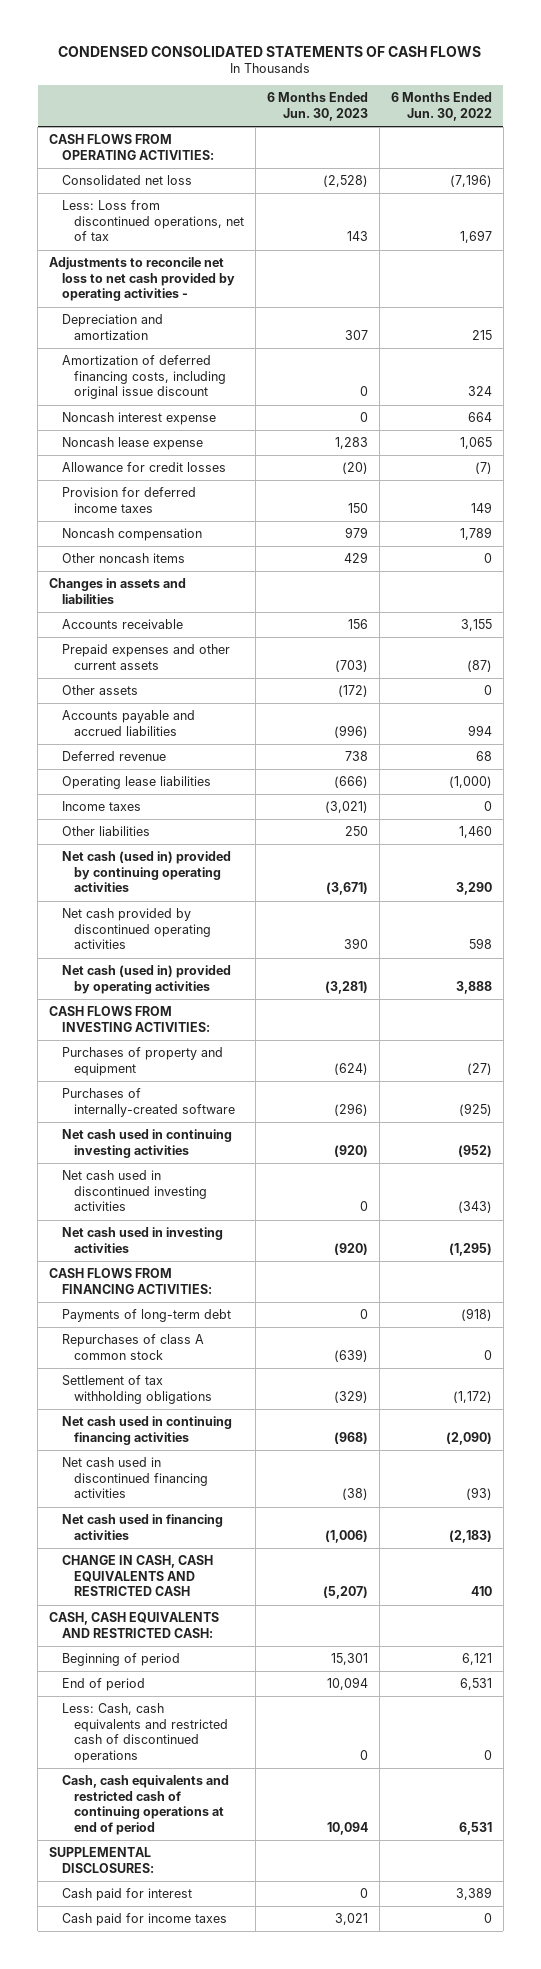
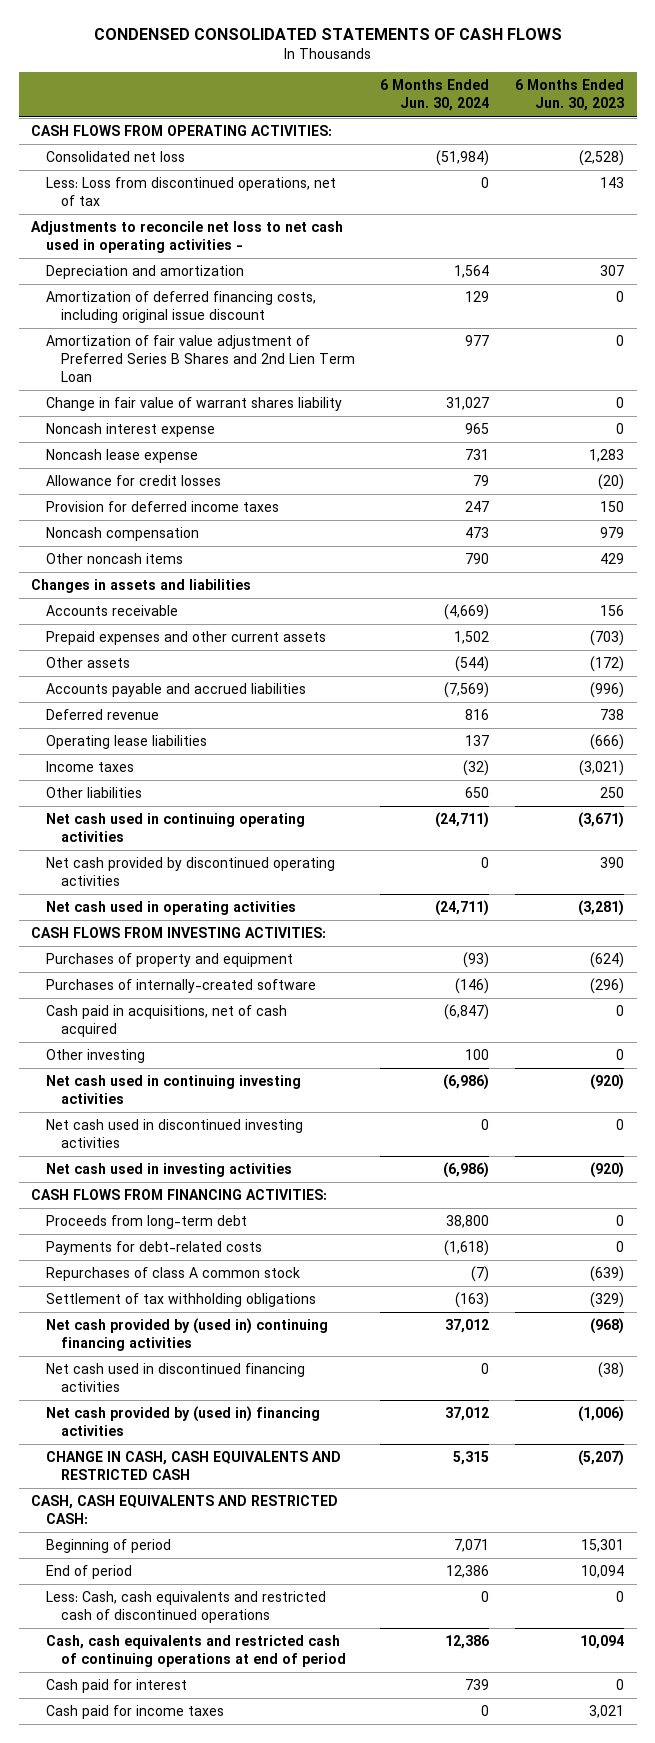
[390,92,492,122] 6 Months Ended Jun. 30, 2022 -> none
none -> [380,79,490,112] 6 Months Ended Jun. 30, 2024
[49,257,235,302] Adjustments to reconcile net loss to net cash provided by operating activities - -> [31,221,344,253] Adjustments to reconcile net loss to net cash used in operating activities -
none -> [46,335,355,382] Amortization of fair value adjustment of Preferred Series B Shares and 2nd Lien Term Loan
none -> [46,397,343,412] Change in fair value of warrant shares liability
[61,851,231,893] Net cash (used in) provided by continuing operating activities -> [46,813,306,842] Net cash used in continuing operating activities
[61,965,231,994] Net cash (used in) provided by operating activities -> [46,901,297,916] Net cash used in operating activities
none -> [46,1005,288,1037] Cash paid in acquisitions, net of cash acquired
none -> [46,1049,146,1064] Other investing
[61,1309,231,1323] Payments of long-term debt -> none
none -> [46,1215,248,1230] Proceeds from long-term debt
none -> [46,1241,263,1256] Payments for debt-related costs
[61,1416,232,1445] Net cash used in continuing financing activities -> [46,1318,329,1351] Net cash provided by (used in) continuing financing activities
[61,1514,223,1540] Net cash used in financing activities -> [46,1406,321,1436] Net cash provided by (used in) financing activities
[49,1847,154,1873] SUPPLEMENTAL DISCLOSURES: -> none

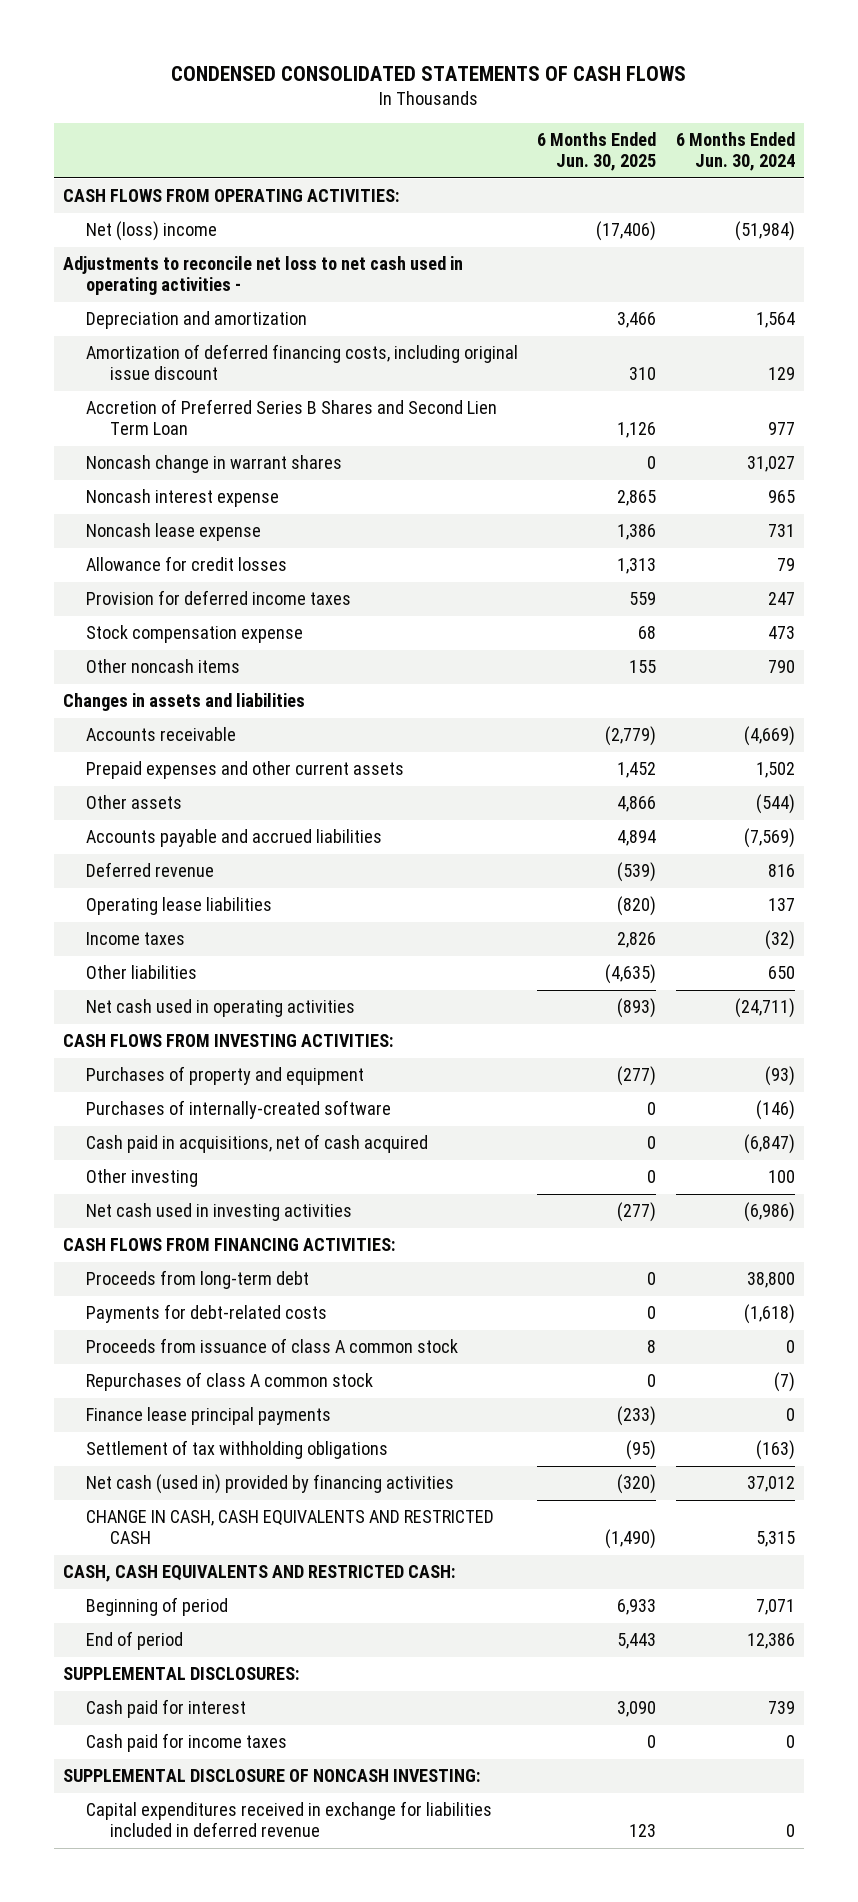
[514,79,624,112] 6 Months Ended Jun. 30, 2023 -> none
none -> [537,132,657,171] 6 Months Ended Jun. 30, 2025
[46,177,337,206] Less: Loss from discontinued operations, net of tax -> none
[46,151,186,163] Consolidated net loss -> [86,221,218,242] Net (loss) income
[46,335,355,382] Amortization of fair value adjustment of Preferred Series B Shares and 2nd Lien Term Loan -> [86,399,498,435] Accretion of Preferred Series B Shares and Second Lien Term Loan
[46,397,343,412] Change in fair value of warrant shares liability -> [86,455,343,474] Noncash change in warrant shares
[46,527,200,542] Noncash compensation -> [86,625,304,644] Stock compensation expense
[46,813,306,842] Net cash used in continuing operating activities -> none
[46,857,336,886] Net cash provided by discontinued operating activities -> none
[46,1075,302,1104] Net cash used in continuing investing activities -> none
[46,1119,304,1148] Net cash used in discontinued investing activities -> none
none -> [86,1338,459,1354] Proceeds from issuance of class A common stock
none -> [86,1407,332,1426] Finance lease principal payments
[46,1318,329,1351] Net cash provided by (used in) continuing financing activities -> none
[46,1363,306,1392] Net cash used in discontinued financing activities -> none
[46,1406,321,1436] Net cash provided by (used in) financing activities -> [86,1474,455,1495] Net cash (used in) provided by financing activities
[46,1591,327,1623] Less: Cash, cash equivalents and restricted cash of discontinued operations -> none
[46,1635,346,1667] Cash, cash equivalents and restricted cash of continuing operations at end of period -> none
none -> [63,1667,300,1681] SUPPLEMENTAL DISCLOSURES:
none -> [63,1769,481,1783] SUPPLEMENTAL DISCLOSURE OF NONCASH INVESTING:
none -> [86,1801,493,1837] Capital expenditures received in exchange for liabilities included in deferred revenue

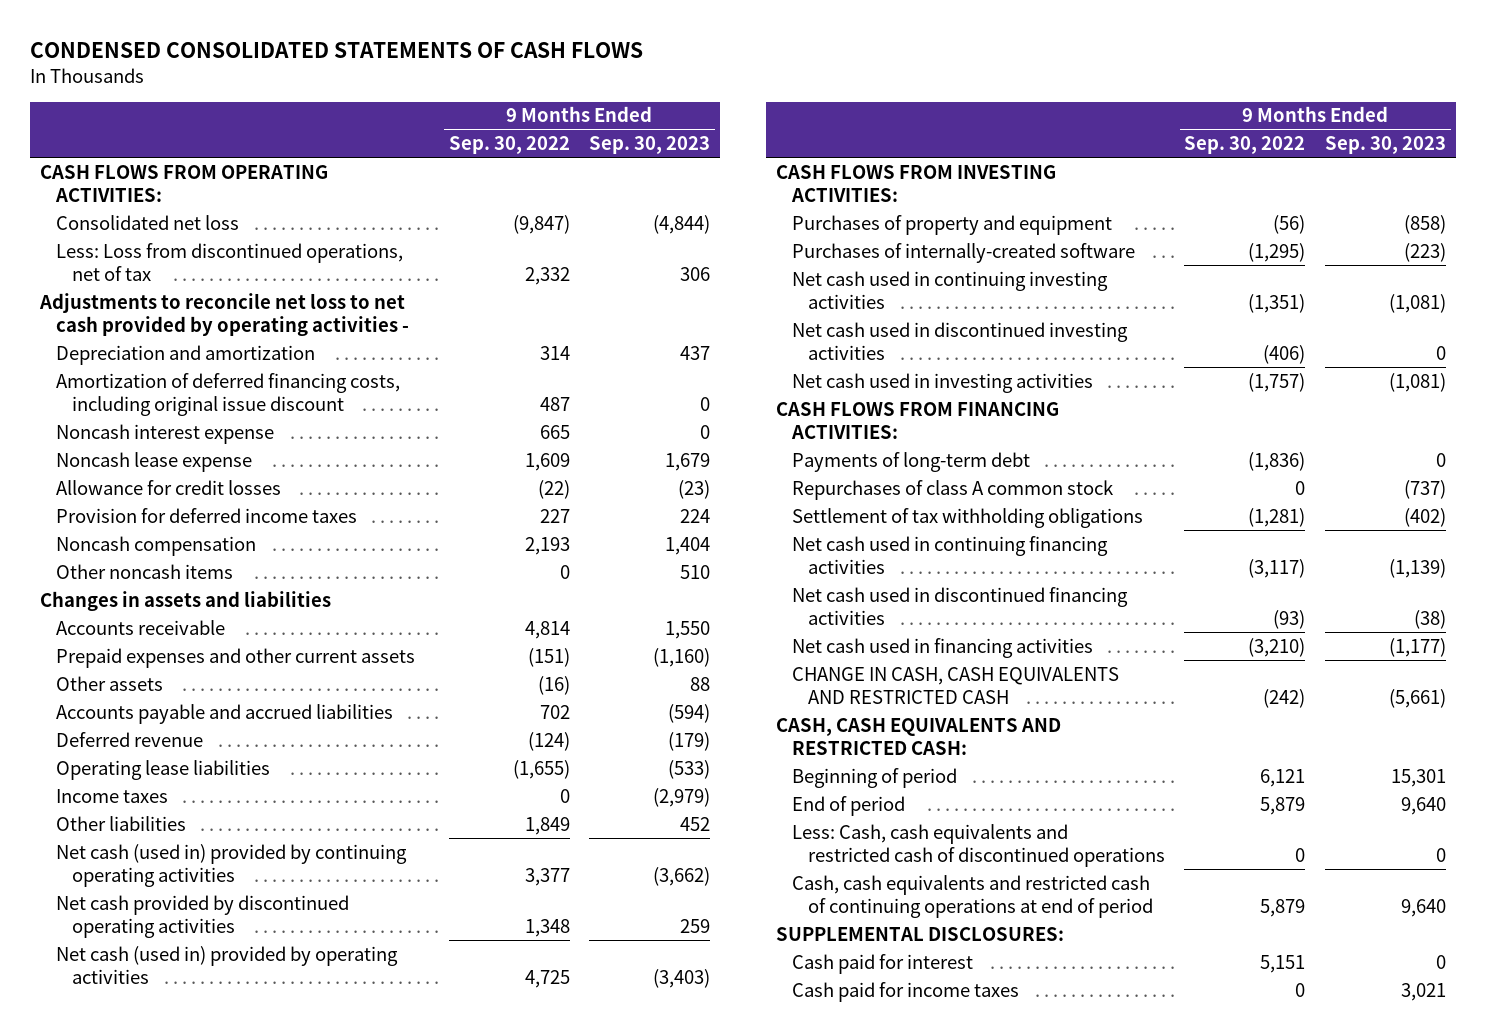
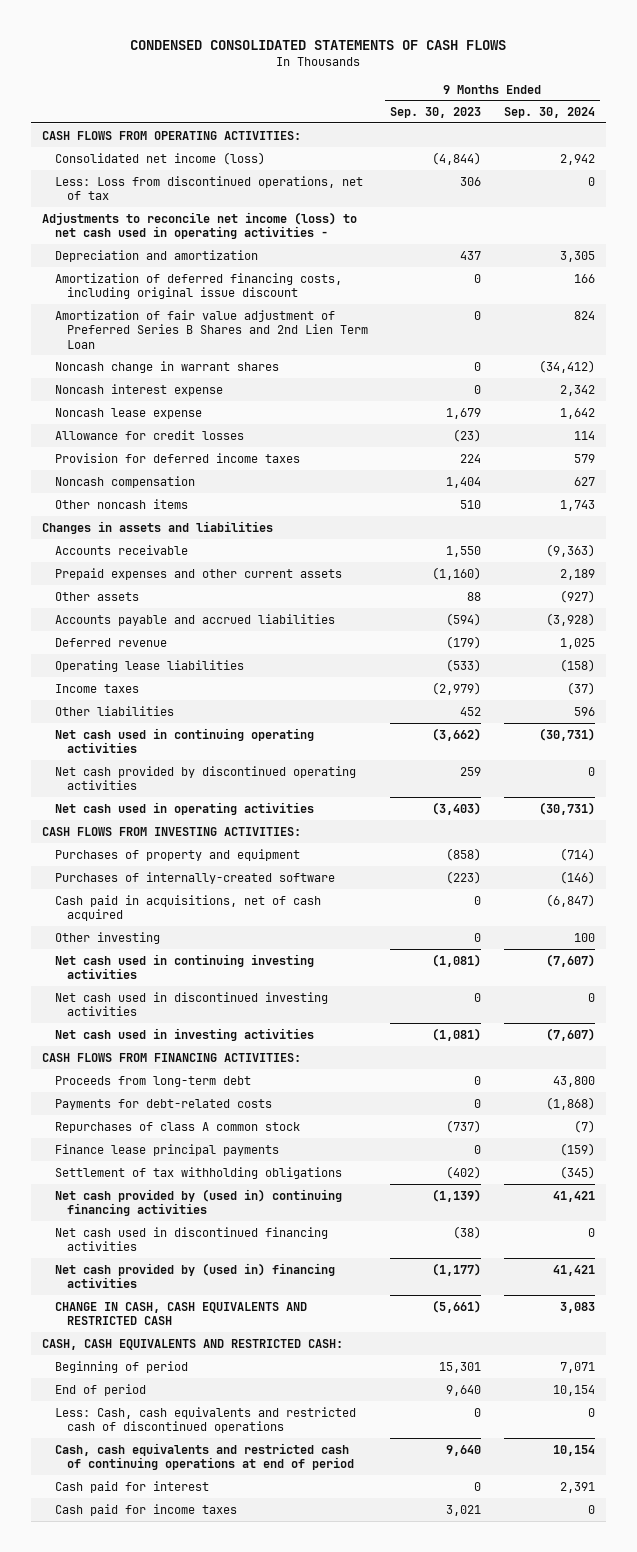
[448,136,570,155] Sep. 30, 2022 -> none
none -> [503,107,595,119] Sep. 30, 2024
[55,214,239,230] Consolidated net loss -> [54,151,265,165] Consolidated net income (loss)
[38,292,409,336] Adjustments to reconcile net loss to net cash provided by operating activities - -> [41,211,357,240] Adjustments to reconcile net income (loss) to net cash used in operating activities -
none -> [54,309,369,349] Amortization of fair value adjustment of Preferred Series B Shares and 2nd Lien Term Loan
none -> [54,360,279,373] Noncash change in warrant shares
[55,843,407,887] Net cash (used in) provided by continuing operating activities -> [54,727,314,754] Net cash used in continuing operating activities
[55,945,398,984] Net cash (used in) provided by operating activities -> [54,801,314,815] Net cash used in operating activities
none -> [54,894,321,922] Cash paid in acquisitions, net of cash acquired
none -> [54,931,160,944] Other investing
[791,451,1030,472] Payments of long-term debt -> none
none -> [54,1075,251,1087] Proceeds from long-term debt
none -> [54,1098,272,1110] Payments for debt-related costs
none -> [54,1143,279,1156] Finance lease principal payments
[791,535,1108,574] Net cash used in continuing financing activities -> [54,1188,342,1217] Net cash provided by (used in) continuing financing activities
[791,637,1093,658] Net cash used in financing activities -> [54,1262,335,1289] Net cash provided by (used in) financing activities
[775,926,1064,941] SUPPLEMENTAL DISCLOSURES: -> none

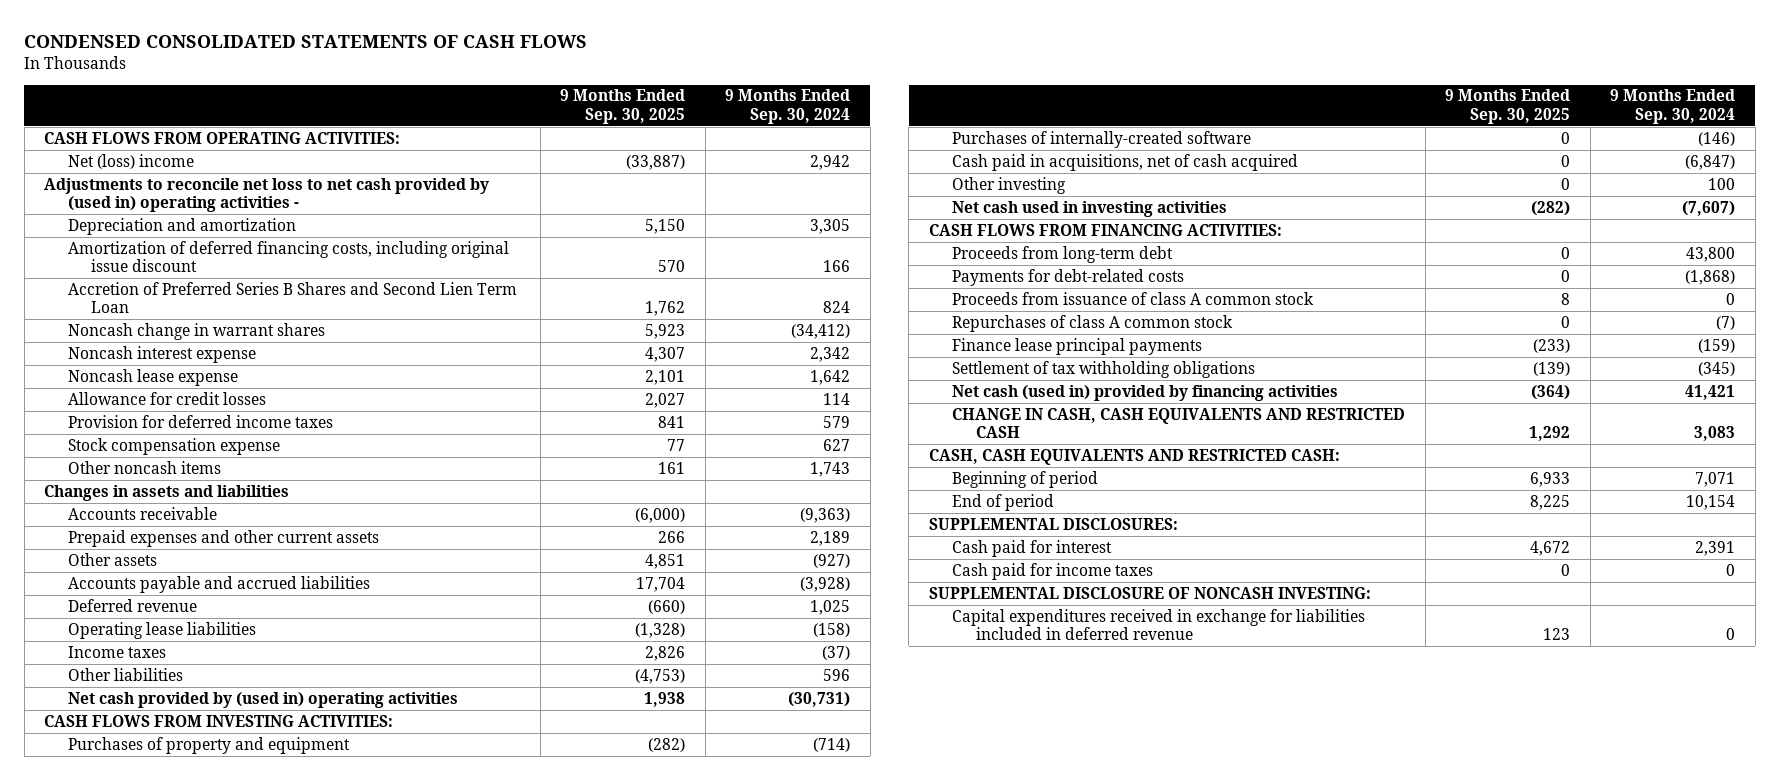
[390,107,482,119] Sep. 30, 2023 -> none
none -> [560,89,686,124] 9 Months Ended Sep. 30, 2025
[54,175,363,201] Less: Loss from discontinued operations, net of tax -> none
[54,151,265,165] Consolidated net income (loss) -> [67,153,194,169] Net (loss) income
[41,211,357,240] Adjustments to reconcile net income (loss) to net cash used in operating activities - -> [44,177,490,213] Adjustments to reconcile net loss to net cash provided by (used in) operating activities -
[54,309,369,349] Amortization of fair value adjustment of Preferred Series B Shares and 2nd Lien Term Loan -> [67,281,517,314] Accretion of Preferred Series B Shares and Second Lien Term Loan
[54,475,195,488] Noncash compensation -> [67,437,280,455] Stock compensation expense
[54,727,314,754] Net cash used in continuing operating activities -> none
[54,765,356,791] Net cash provided by discontinued operating activities -> none
[54,801,314,815] Net cash used in operating activities -> [67,691,458,708] Net cash provided by (used in) operating activities
[54,953,314,980] Net cash used in continuing investing activities -> none
[54,991,328,1017] Net cash used in discontinued investing activities -> none
none -> [952,291,1315,305] Proceeds from issuance of class A common stock
[54,1188,342,1217] Net cash provided by (used in) continuing financing activities -> none
[54,1226,328,1252] Net cash used in discontinued financing activities -> none
[54,1262,335,1289] Net cash provided by (used in) financing activities -> [952,384,1339,401] Net cash (used in) provided by financing activities
[54,1406,356,1434] Less: Cash, cash equivalents and restricted cash of discontinued operations -> none
[54,1442,355,1471] Cash, cash equivalents and restricted cash of continuing operations at end of period -> none
none -> [928,517,1178,530] SUPPLEMENTAL DISCLOSURES:
none -> [928,586,1371,599] SUPPLEMENTAL DISCLOSURE OF NONCASH INVESTING:
none -> [952,608,1366,641] Capital expenditures received in exchange for liabilities included in deferred revenue

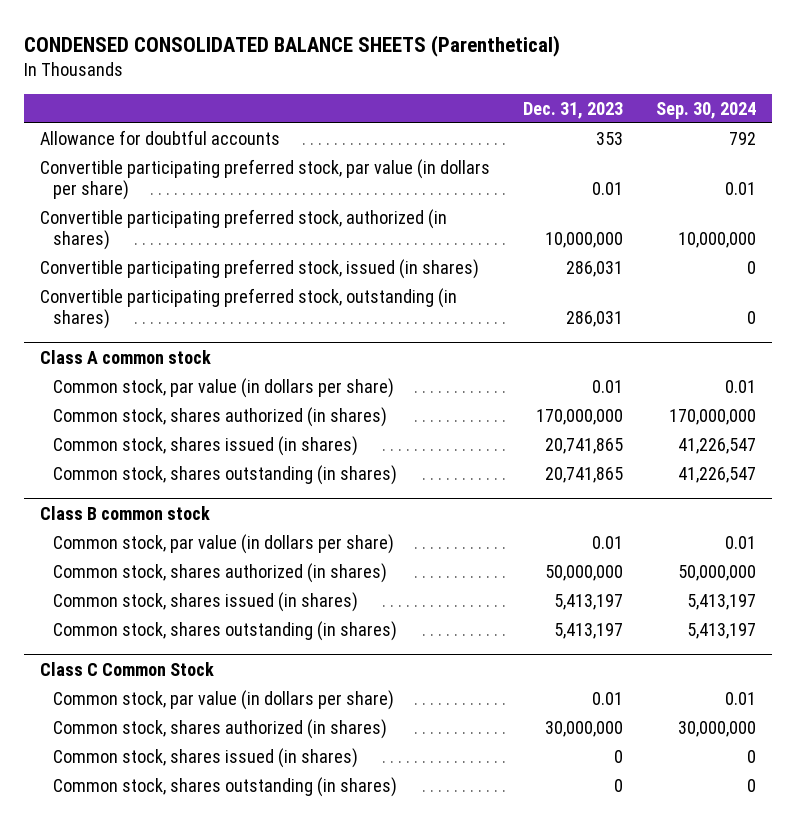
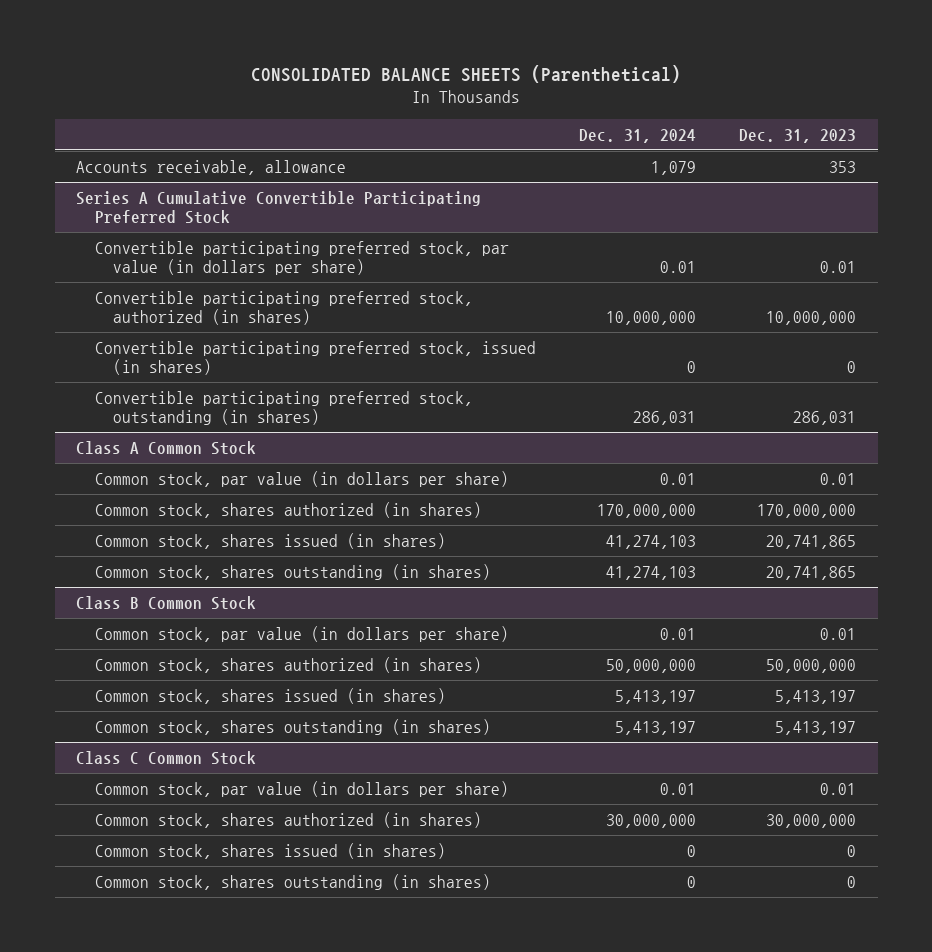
[23,34,560,57] CONDENSED CONSOLIDATED BALANCE SHEETS (Parenthetical) -> [251,65,682,84] CONSOLIDATED BALANCE SHEETS (Parenthetical)
[655,101,756,119] Sep. 30, 2024 -> none
none -> [578,128,696,143] Dec. 31, 2024
[40,129,281,145] Allowance for doubtful accounts -> [76,159,347,175] Accounts receivable, allowance
none -> [76,190,482,224] Series A Cumulative Convertible Participating Preferred Stock
[565,260,623,277] 286,031 -> [847,360,857,373] 0
[40,349,212,364] Class A common stock -> [76,440,257,455] Class A Common Stock
[40,505,211,520] Class B common stock -> [76,595,257,610] Class B Common Stock

